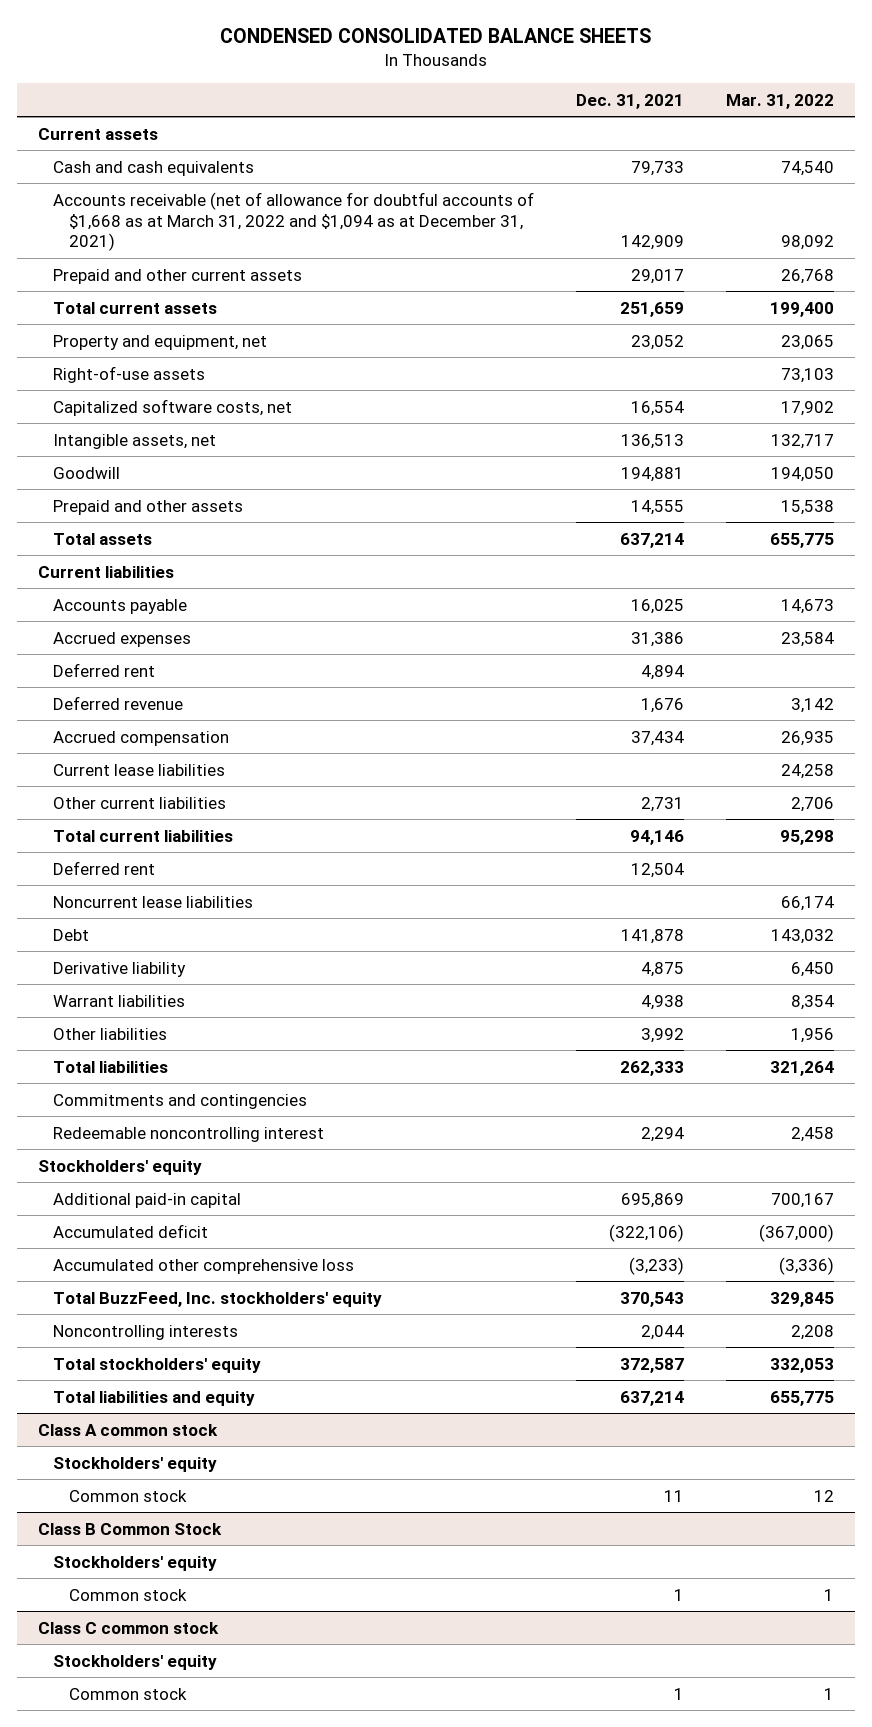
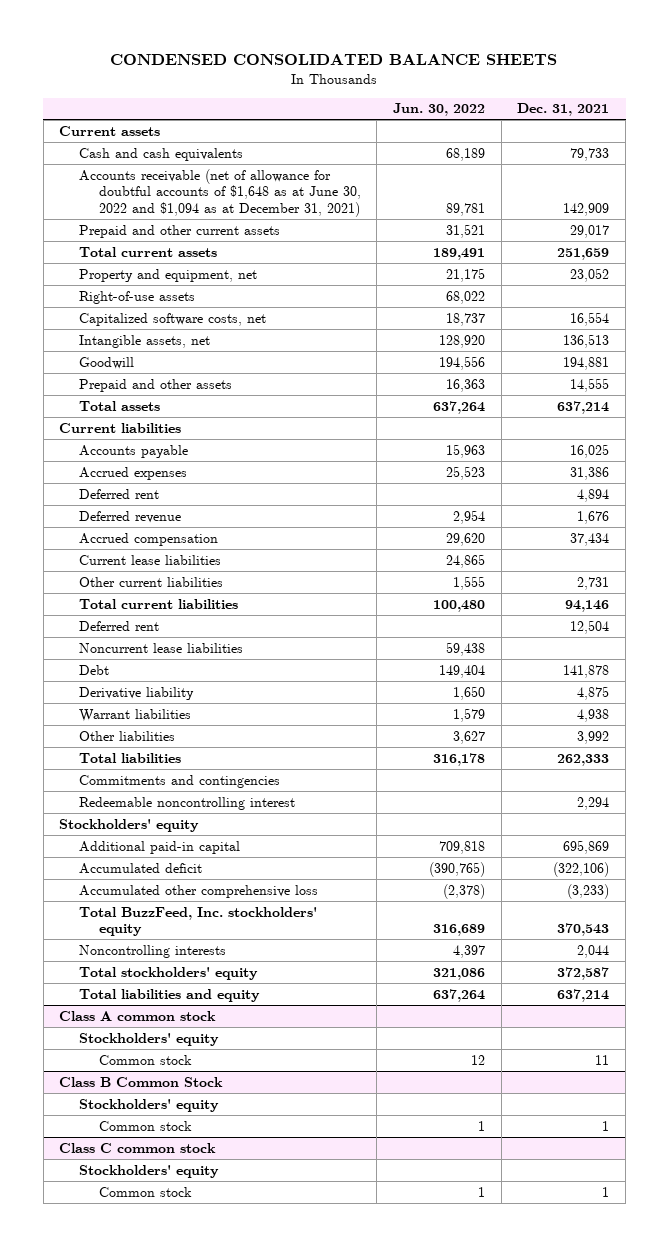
[725,93,834,109] Mar. 31, 2022 -> none
none -> [393,103,486,117] Jun. 30, 2022
[53,191,535,252] Accounts receivable (net of allowance for doubtful accounts of $1,668 as at March 31, 2022 and $1,094 as at December 31, 2021) -> [78,168,361,217] Accounts receivable (net of allowance for doubtful accounts of $1,648 as at June 30, 2022 and $1,094 as at December 31, 2021)

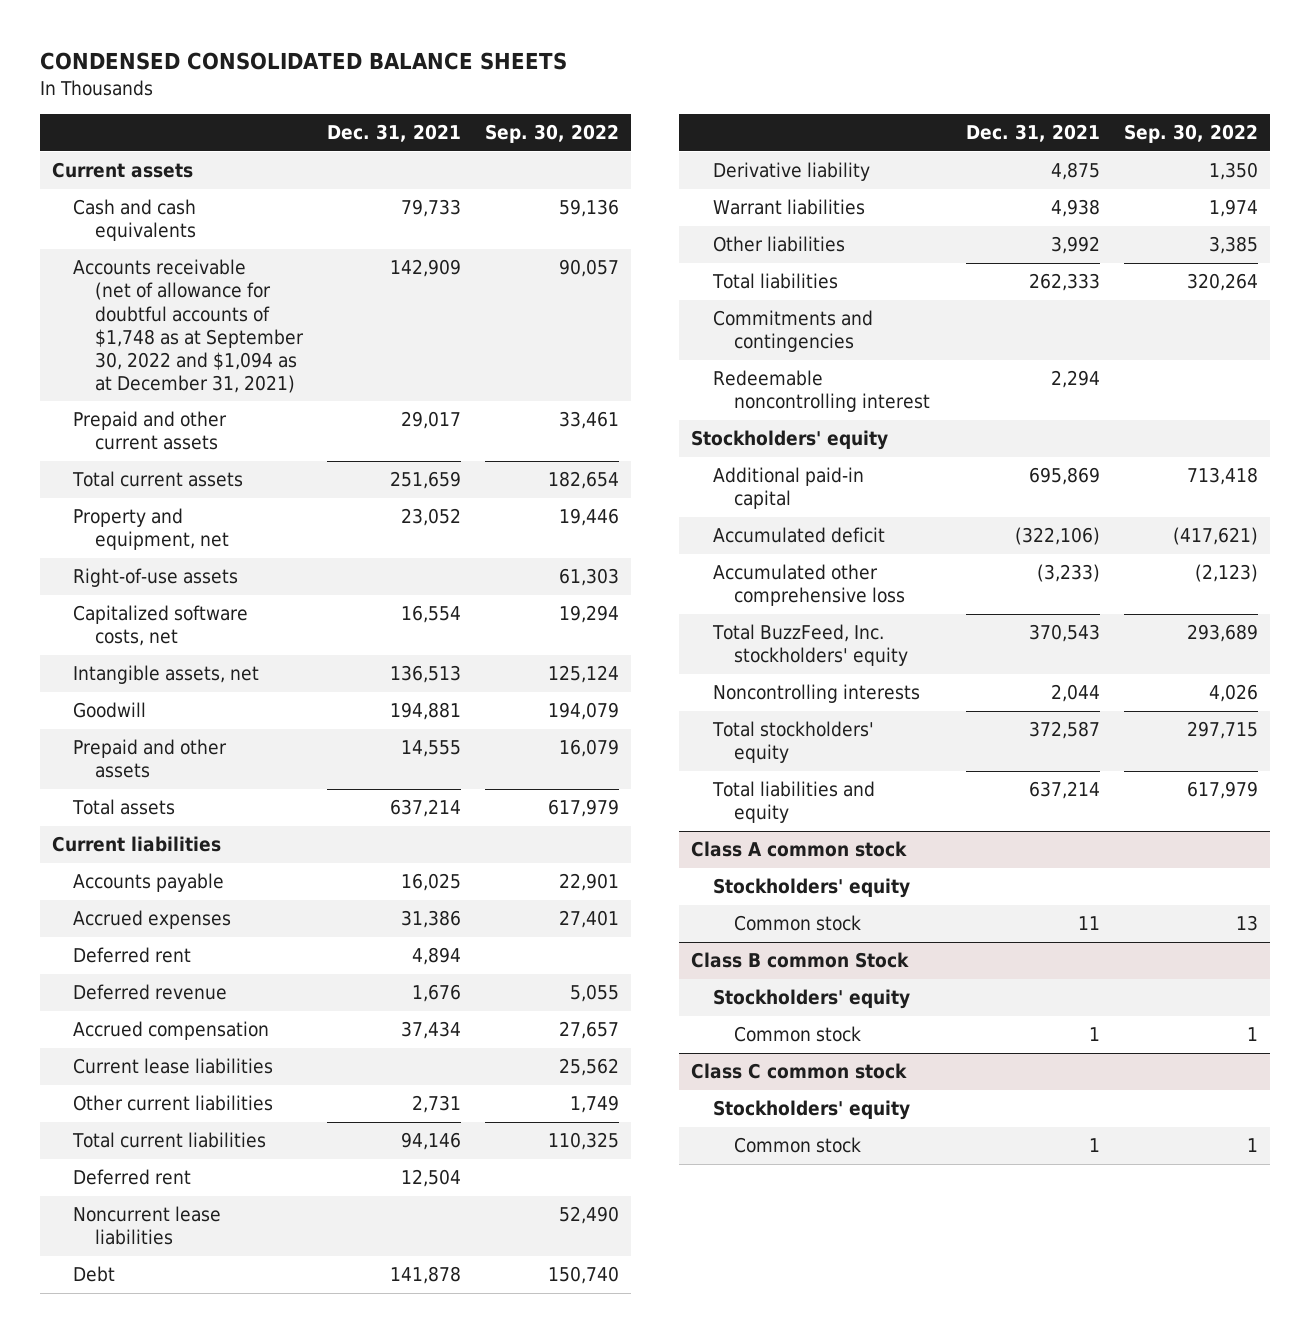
[393,103,486,117] Jun. 30, 2022 -> none
none -> [485,124,620,144] Sep. 30, 2022
[78,168,361,217] Accounts receivable (net of allowance for doubtful accounts of $1,648 as at June 30, 2022 and $1,094 as at December 31, 2021) -> [73,259,304,393] Accounts receivable (net of allowance for doubtful accounts of $1,748 as at September 30, 2022 and $1,094 as at December 31, 2021)
[59,1076,224,1087] Class B Common Stock -> [690,952,909,969] Class B common Stock

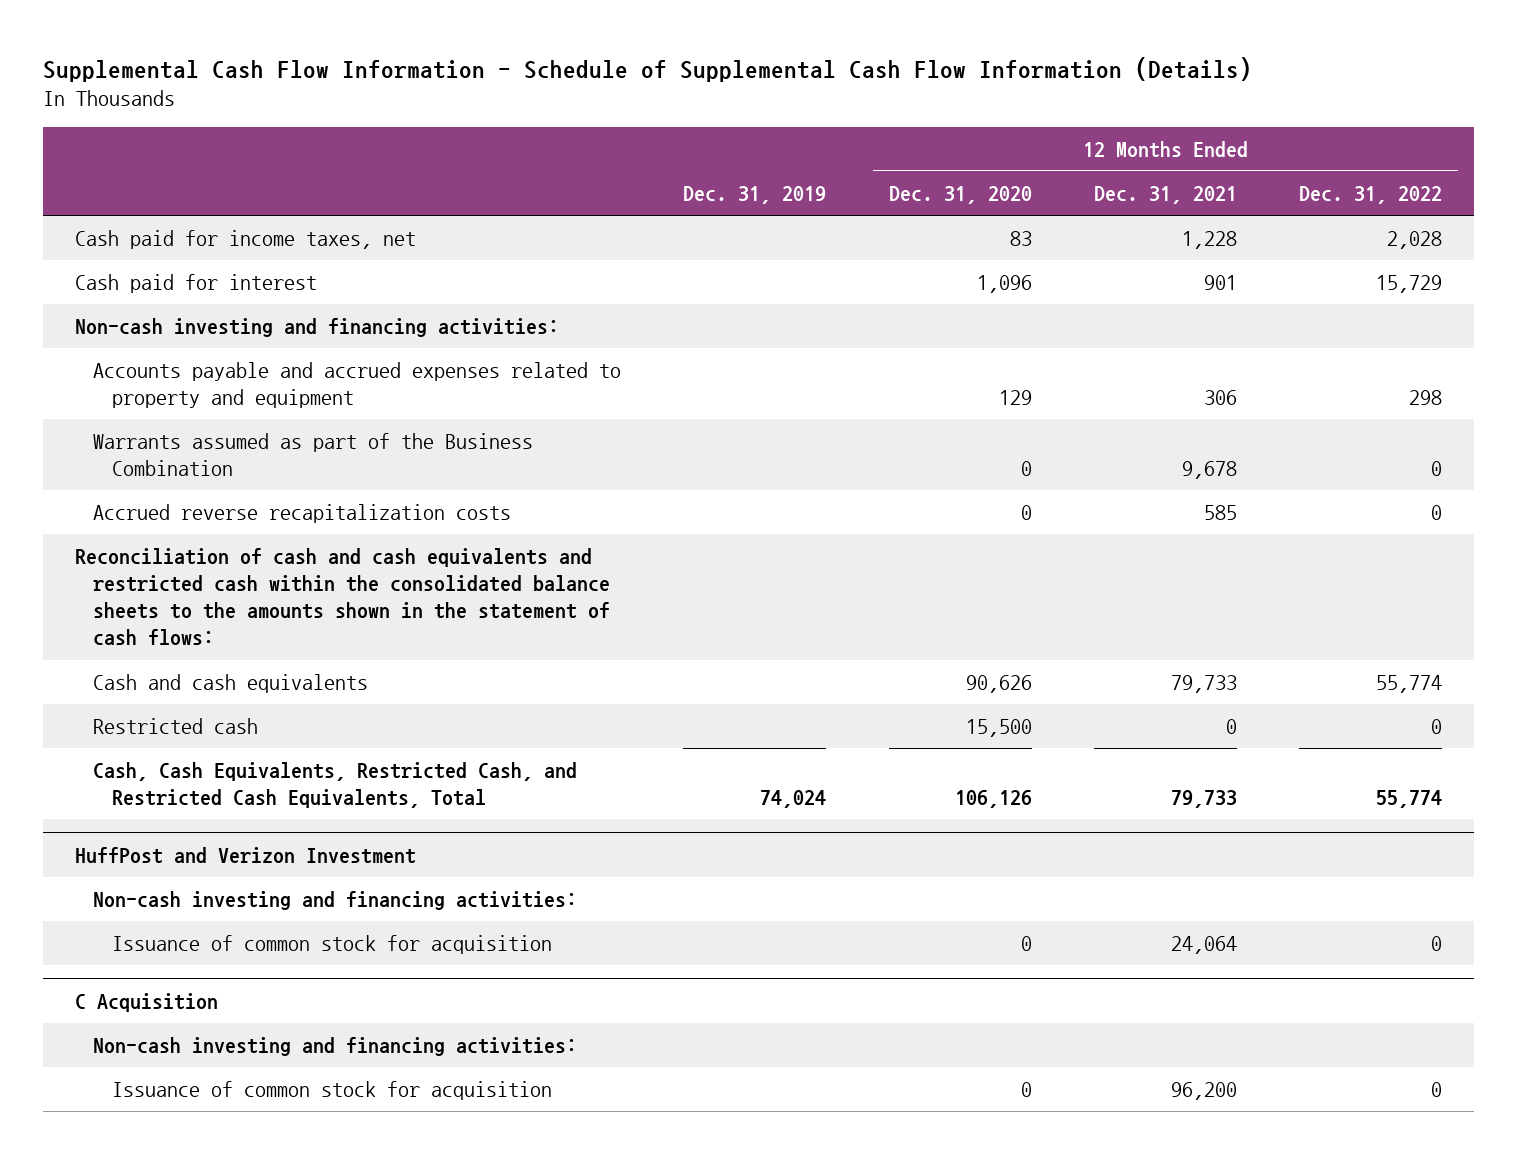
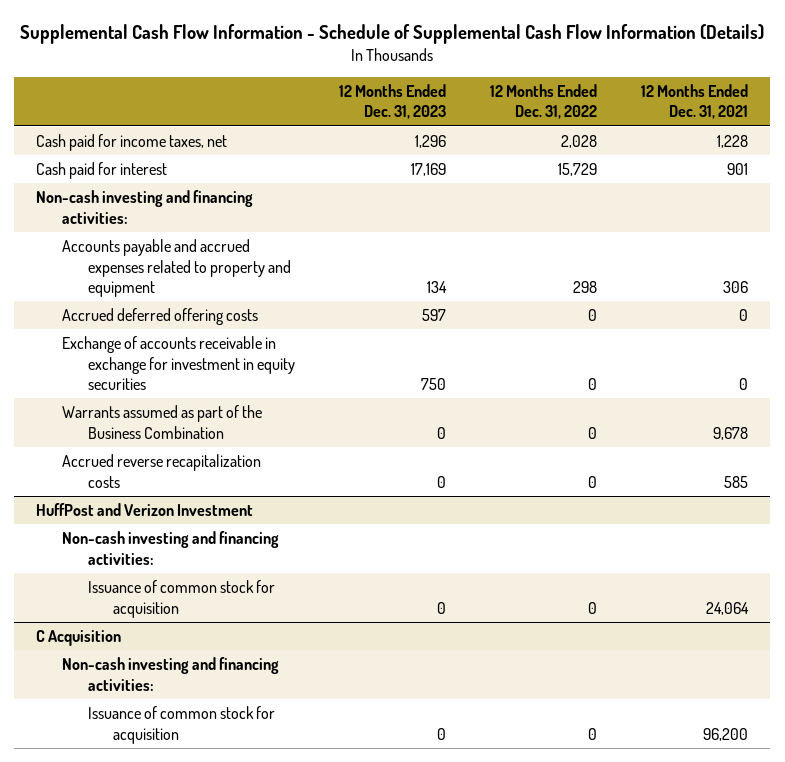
[683,185,827,204] Dec. 31, 2019 -> none
[888,185,1032,204] Dec. 31, 2020 -> none
none -> [338,83,446,120] 12 Months Ended Dec. 31, 2023
none -> [61,307,258,325] Accrued deferred offering costs
none -> [61,335,295,391] Exchange of accounts receivable in exchange for investment in equity securities
[74,547,611,647] Reconciliation of cash and cash equivalents and restricted cash within the consolidated balance sheets to the amounts shown in the statement of cash flows: -> none
[93,673,369,693] Cash and cash equivalents -> none
[93,717,259,734] Restricted cash -> none
[93,761,578,809] Cash, Cash Equivalents, Restricted Cash, and Restricted Cash Equivalents, Total -> none

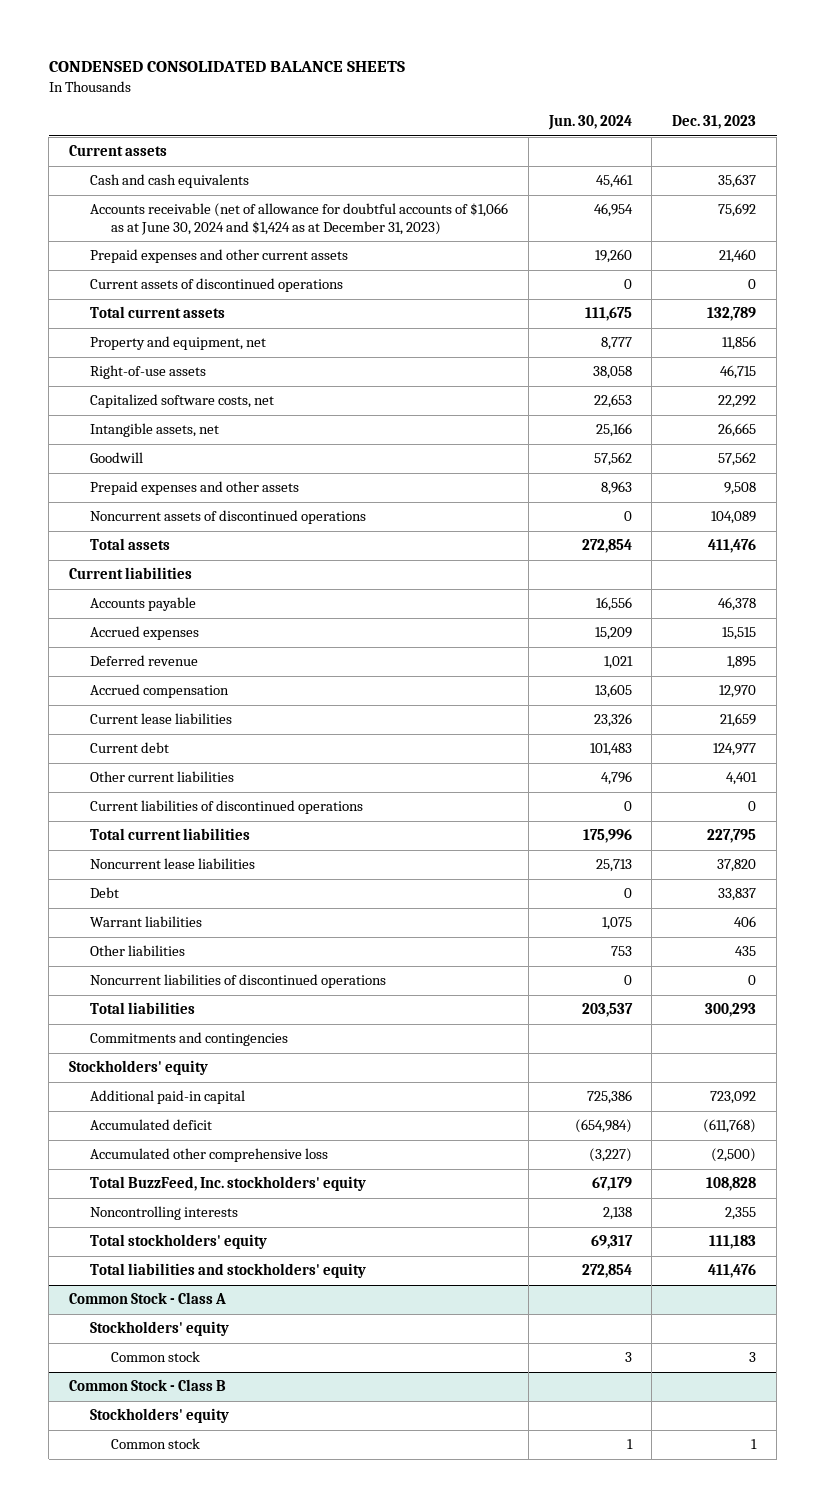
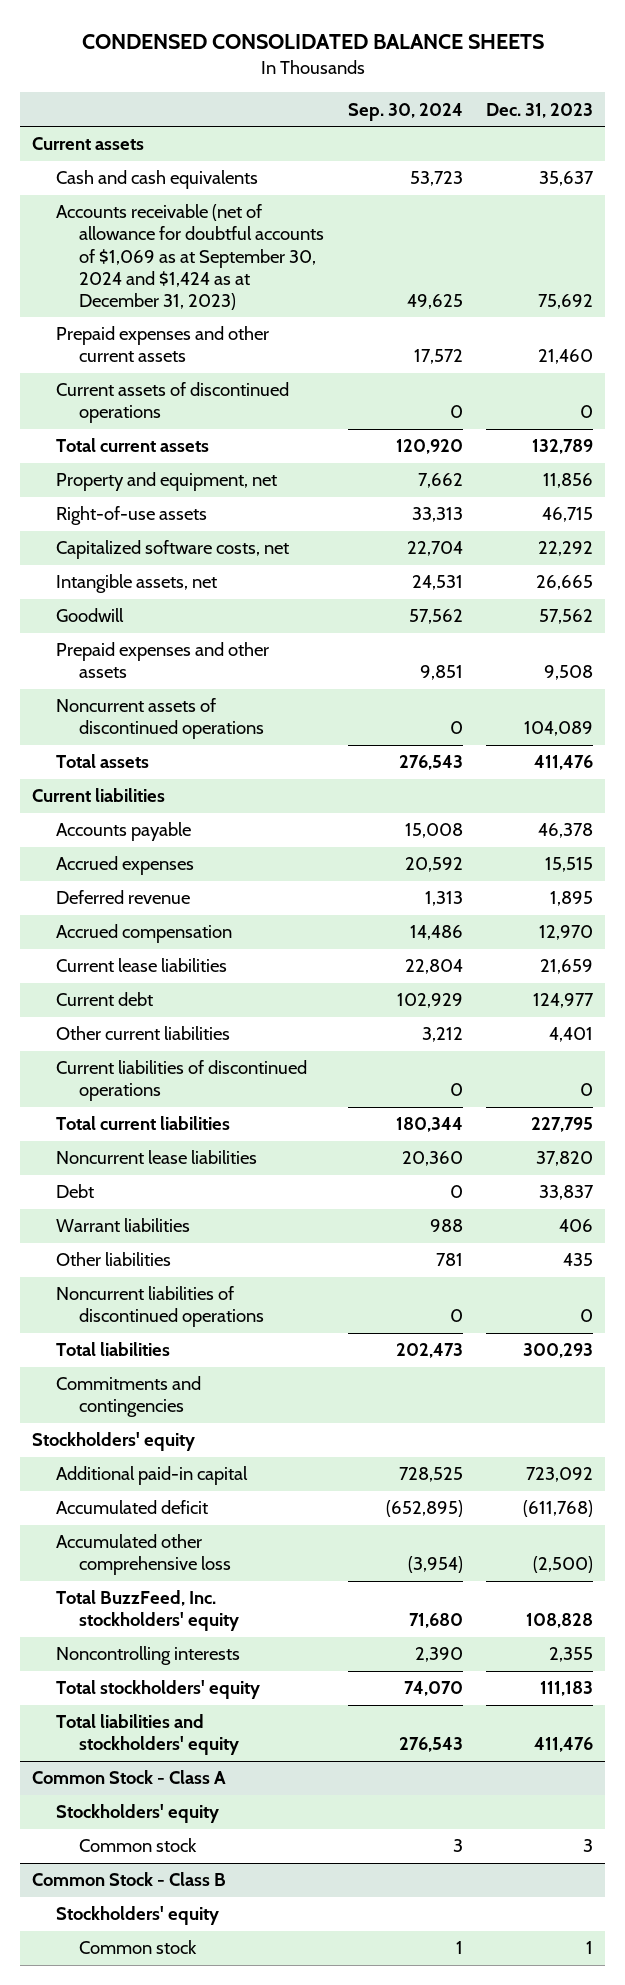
[547,115,632,131] Jun. 30, 2024 -> none
none -> [347,102,463,121] Sep. 30, 2024
[90,203,509,235] Accounts receivable (net of allowance for doubtful accounts of $1,066 as at June 30, 2024 and $1,424 as at December 31, 2023) -> [55,204,325,311] Accounts receivable (net of allowance for doubtful accounts of $1,069 as at September 30, 2024 and $1,424 as at December 31, 2023)

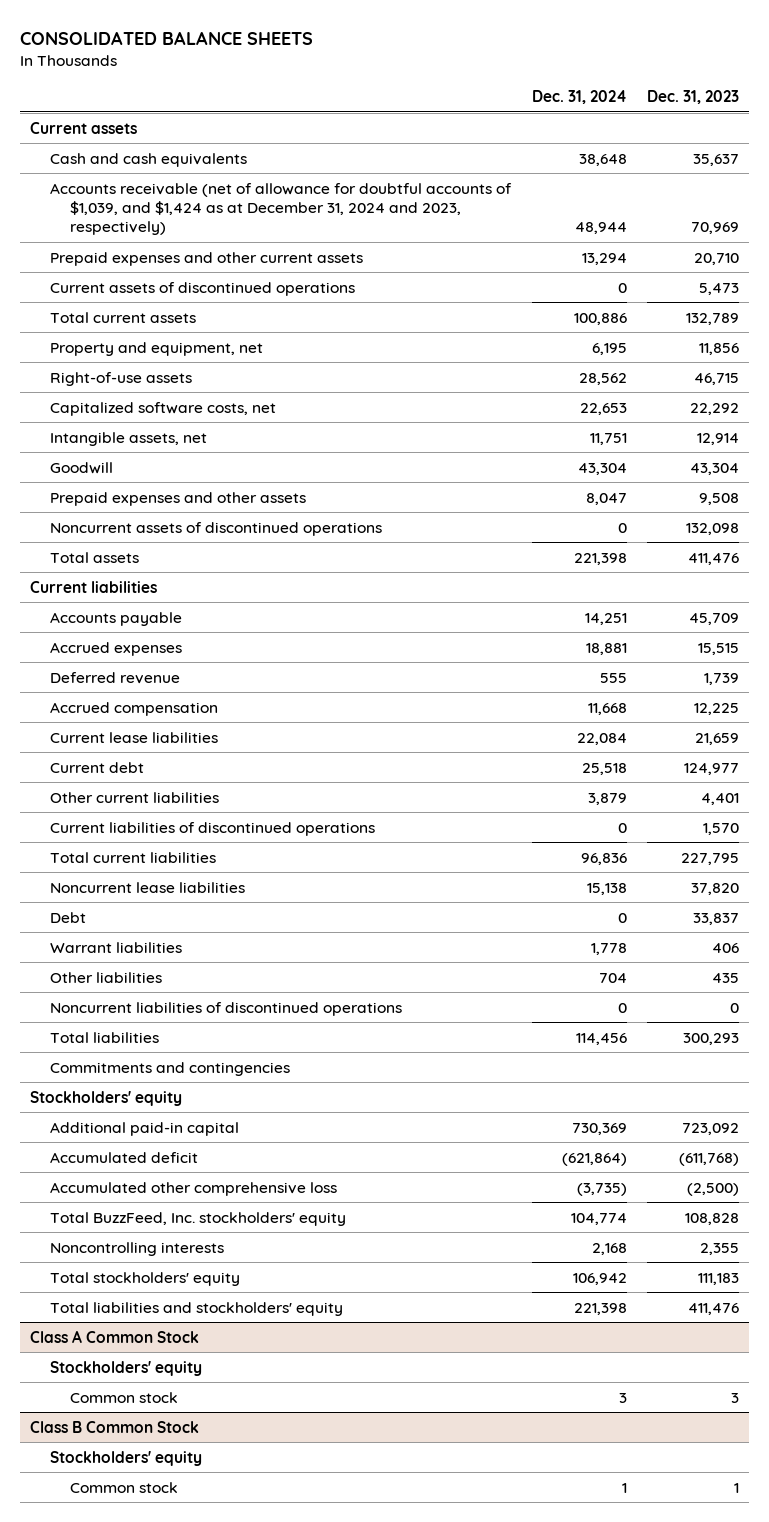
[81,33,544,49] CONDENSED CONSOLIDATED BALANCE SHEETS -> [20,30,314,45] CONSOLIDATED BALANCE SHEETS
[347,102,463,121] Sep. 30, 2024 -> none
none -> [531,90,627,105] Dec. 31, 2024
[55,204,325,311] Accounts receivable (net of allowance for doubtful accounts of $1,069 as at September 30, 2024 and $1,424 as at December 31, 2023) -> [50,182,513,236] Accounts receivable (net of allowance for doubtful accounts of $1,039, and $1,424 as at December 31, 2024 and 2023, respectively)
[538,294,594,310] 75,692 -> [690,222,739,235] 70,969
[538,349,594,365] 21,460 -> [693,252,739,265] 20,710
[580,405,594,419] 0 -> [698,282,739,295] 5,473
[536,575,594,591] 26,665 -> [696,432,739,445] 12,914
[539,609,594,625] 57,562 -> [689,462,739,475] 43,304
[524,721,594,737] 104,089 -> [685,522,739,535] 132,098
[538,823,594,839] 46,378 -> [688,612,739,625] 45,709
[550,891,594,907] 1,895 -> [703,672,739,685] 1,739
[539,925,594,941] 12,970 -> [693,702,739,715] 12,225
[580,1083,594,1097] 0 -> [702,822,739,835] 1,570
[31,1770,226,1785] Common Stock - Class A -> [30,1329,200,1343] Class A Common Stock
[31,1872,226,1887] Common Stock - Class B -> [30,1420,200,1433] Class B Common Stock

